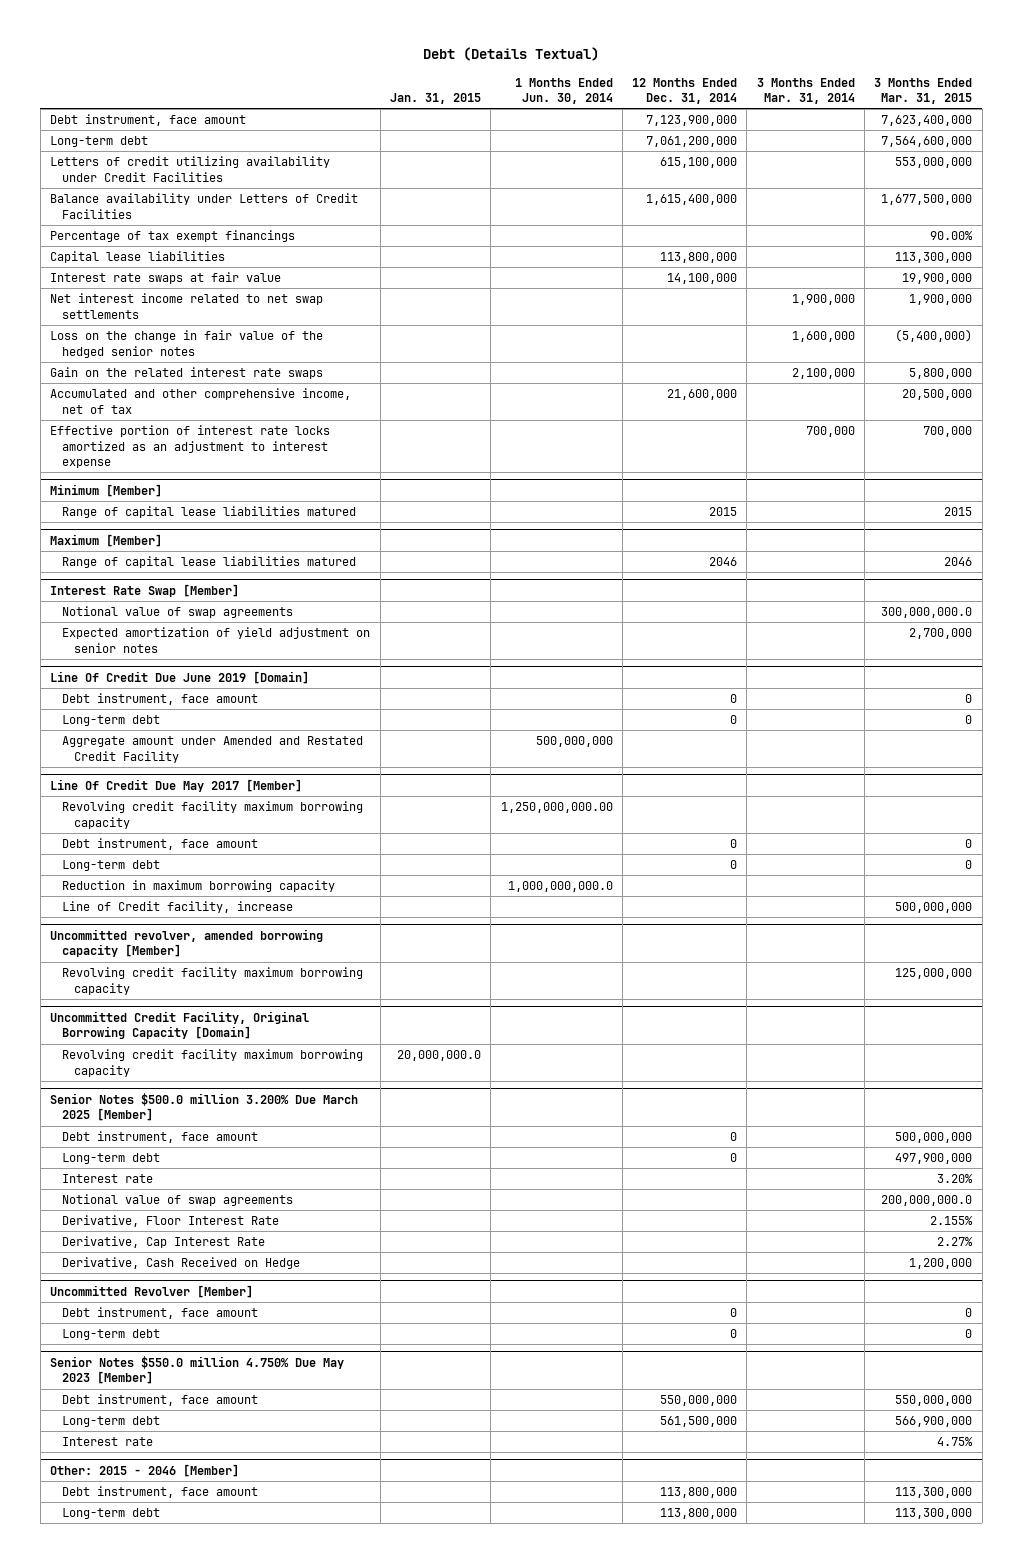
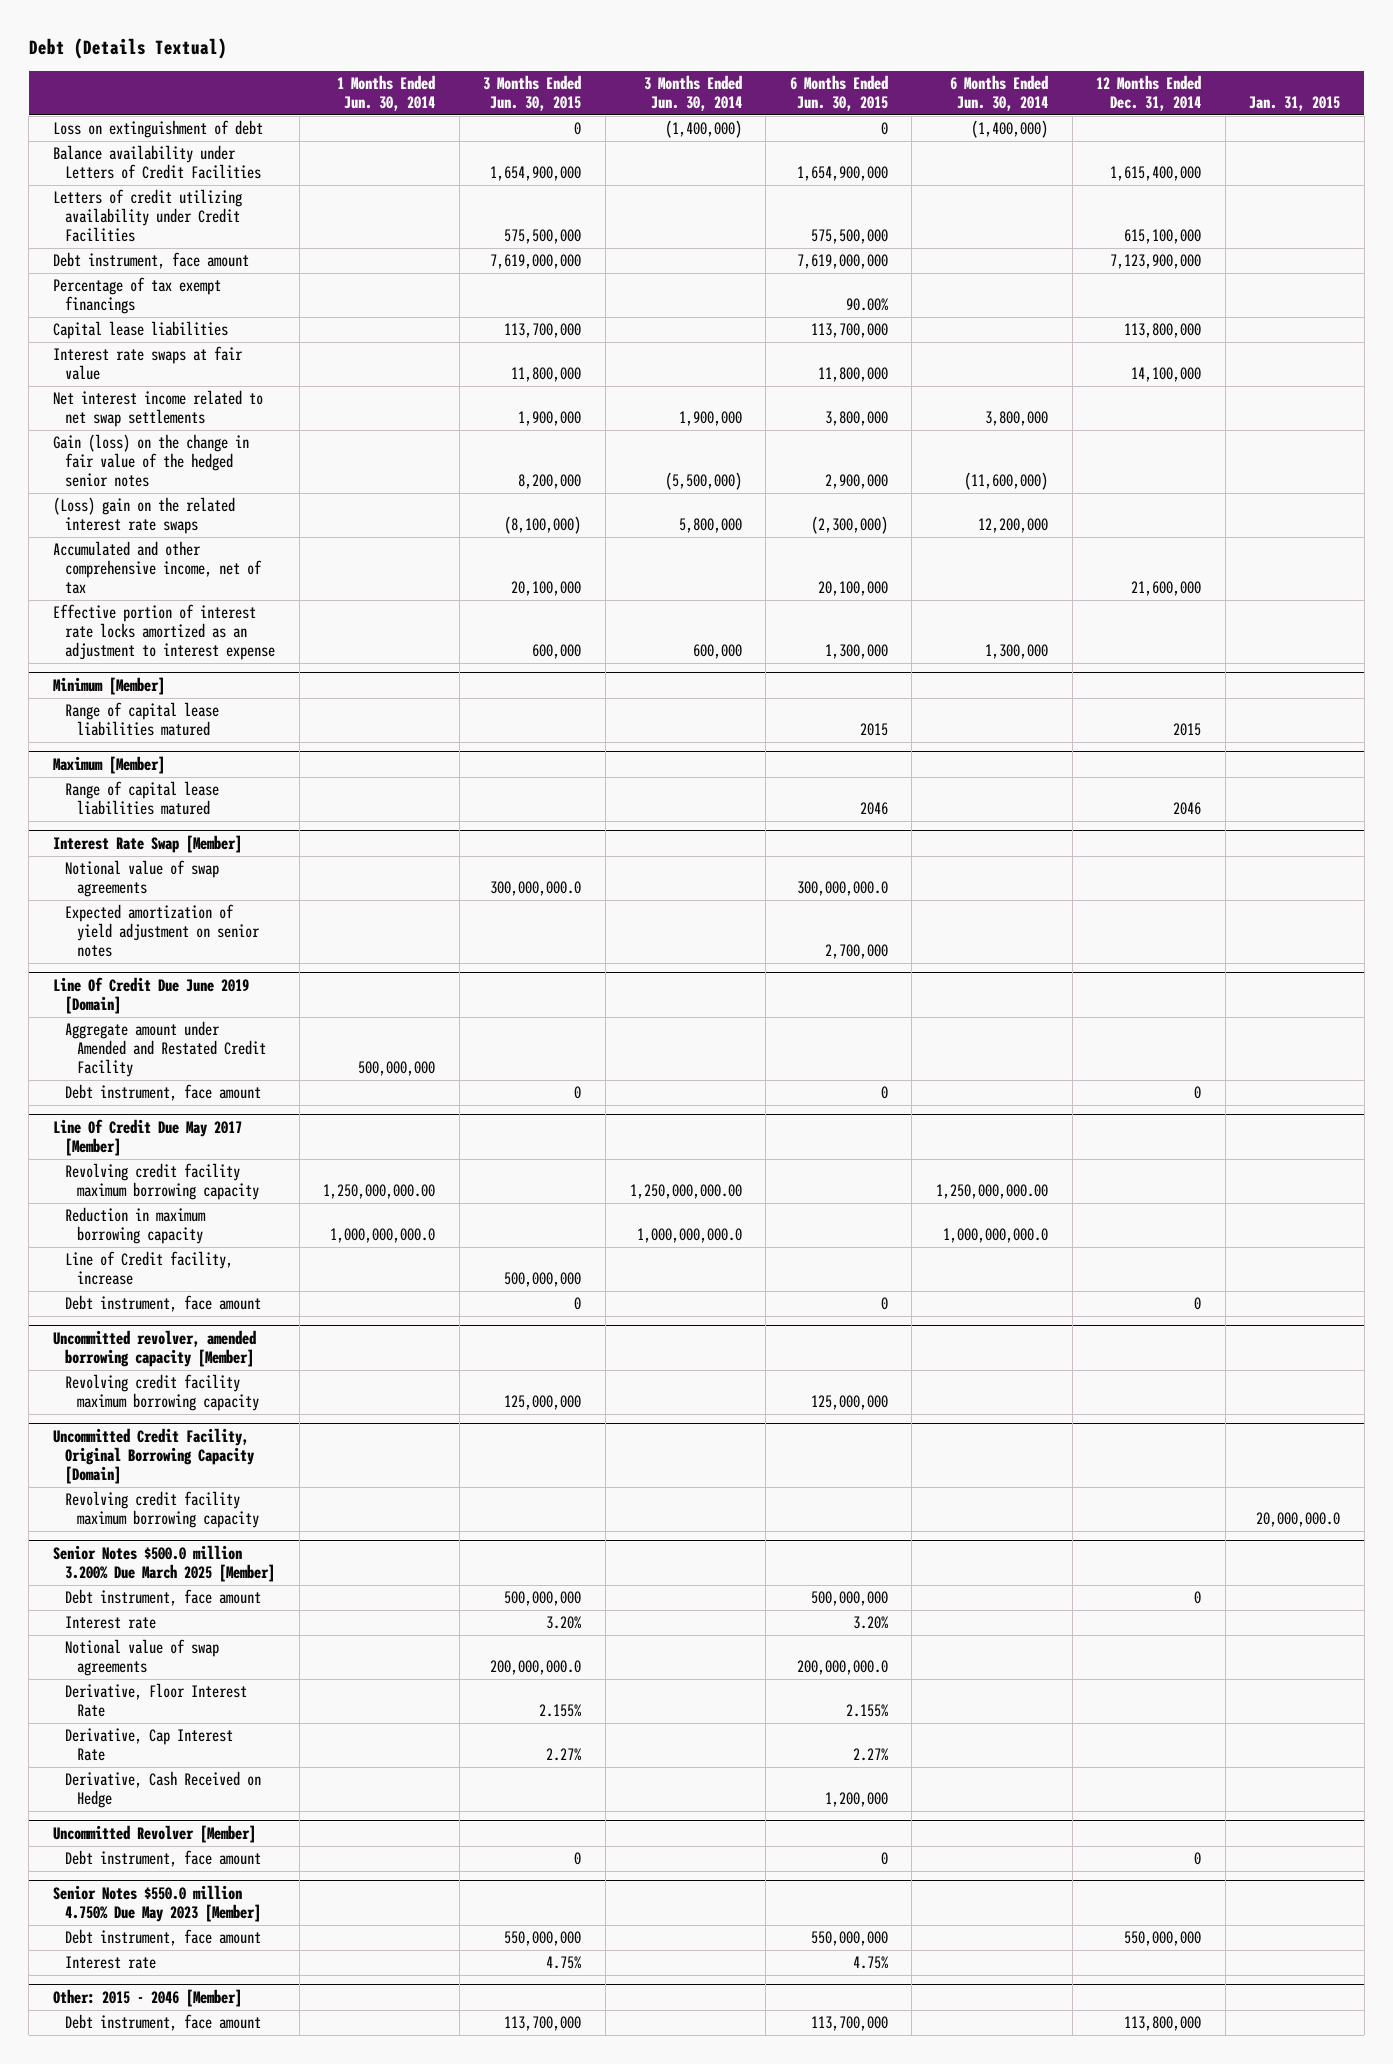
[756,77,855,105] 3 Months Ended Mar. 31, 2014 -> none
[874,77,973,105] 3 Months Ended Mar. 31, 2015 -> none
none -> [483,74,582,112] 3 Months Ended Jun. 30, 2015
none -> [643,74,742,112] 3 Months Ended Jun. 30, 2014
none -> [789,74,888,112] 6 Months Ended Jun. 30, 2015
none -> [949,74,1048,112] 6 Months Ended Jun. 30, 2014
[50,136,149,148] Long-term debt -> none
none -> [53,120,264,139] Loss on extinguishment of debt
[50,156,331,182] Letters of credit utilizing availability under Credit Facilities -> [53,189,243,243] Letters of credit utilizing availability under Credit Facilities
[50,114,247,127] Debt instrument, face amount -> [53,252,250,270] Debt instrument, face amount
[50,330,324,358] Loss on the change in fair value of the hedged senior notes -> [53,434,250,488] Gain (loss) on the change in fair value of the hedged senior notes
[50,367,324,380] Gain on the related interest rate swaps -> [53,497,236,535] (Loss) gain on the related interest rate swaps
[62,715,161,727] Long-term debt -> none
[62,693,259,706] Debt instrument, face amount -> [65,1084,262,1102] Debt instrument, face amount
[62,860,161,872] Long-term debt -> none
[62,838,259,851] Debt instrument, face amount -> [65,1295,262,1313] Debt instrument, face amount
[62,1153,161,1165] Long-term debt -> none
[62,1329,161,1341] Long-term debt -> none
[62,1416,161,1428] Long-term debt -> none
[62,1508,161,1520] Long-term debt -> none

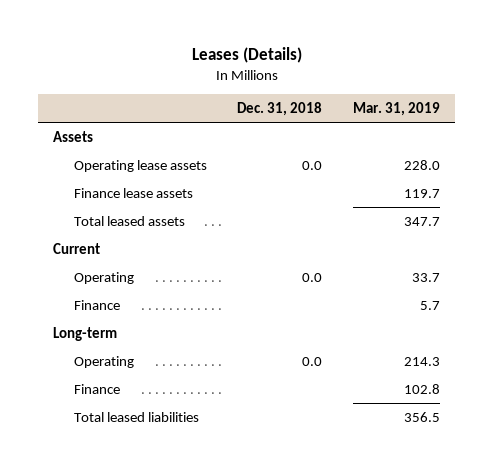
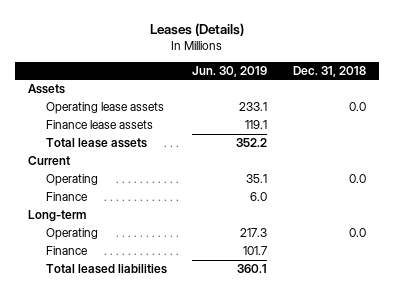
[352,101,440,116] Mar. 31, 2019 -> none
none -> [192,65,268,77] Jun. 30, 2019
[73,215,185,226] Total leased assets -> [45,138,147,149] Total lease assets

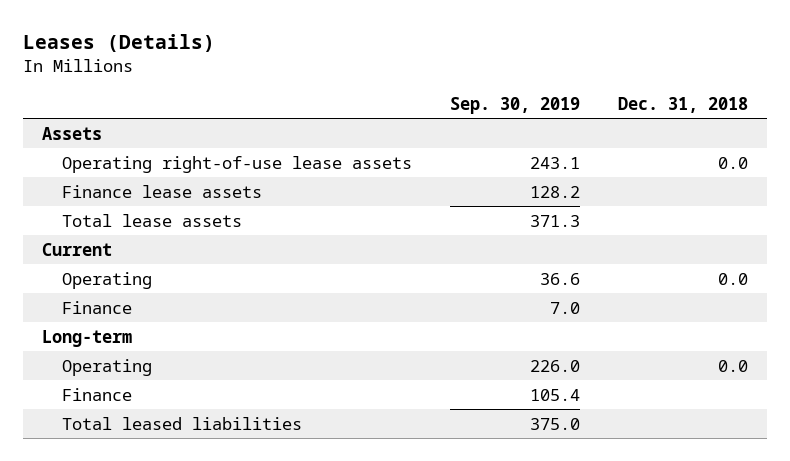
[192,65,268,77] Jun. 30, 2019 -> none
none -> [450,96,581,114] Sep. 30, 2019
[45,102,164,115] Operating lease assets -> [62,155,413,173] Operating right-of-use lease assets

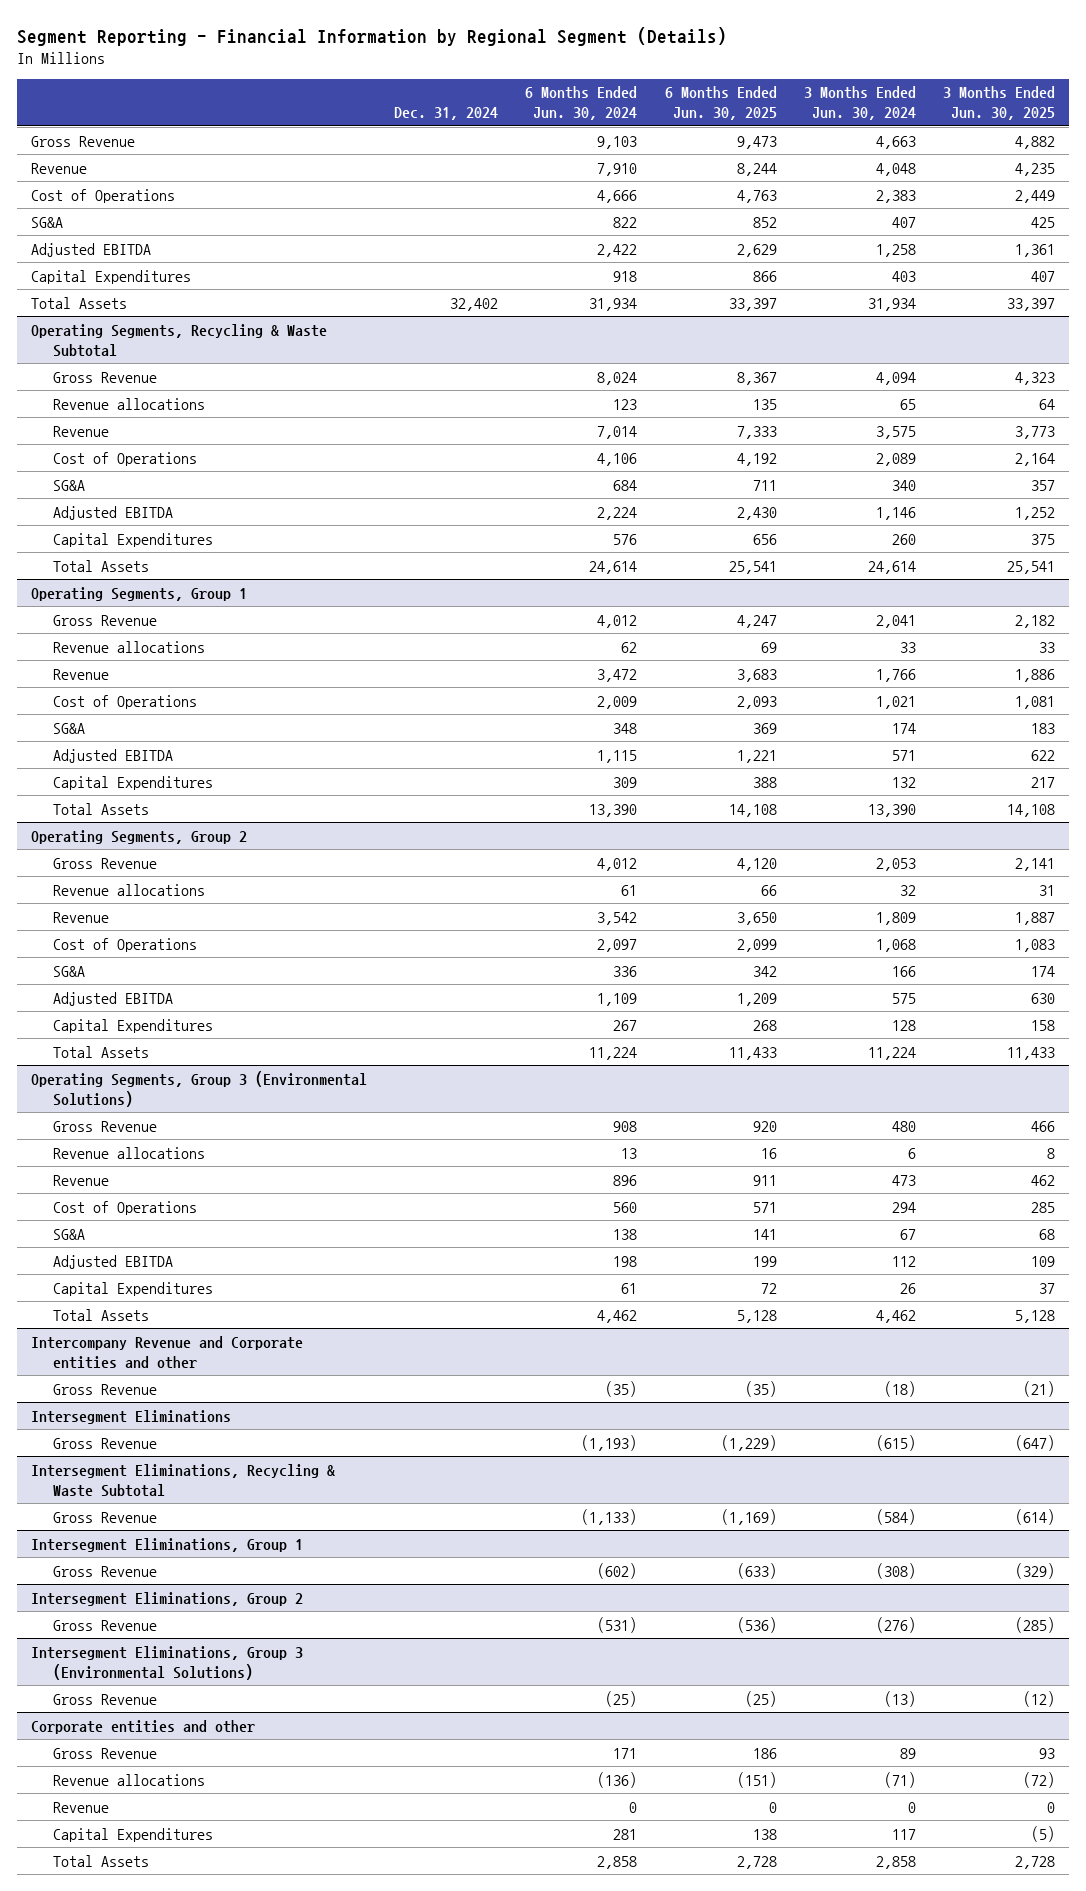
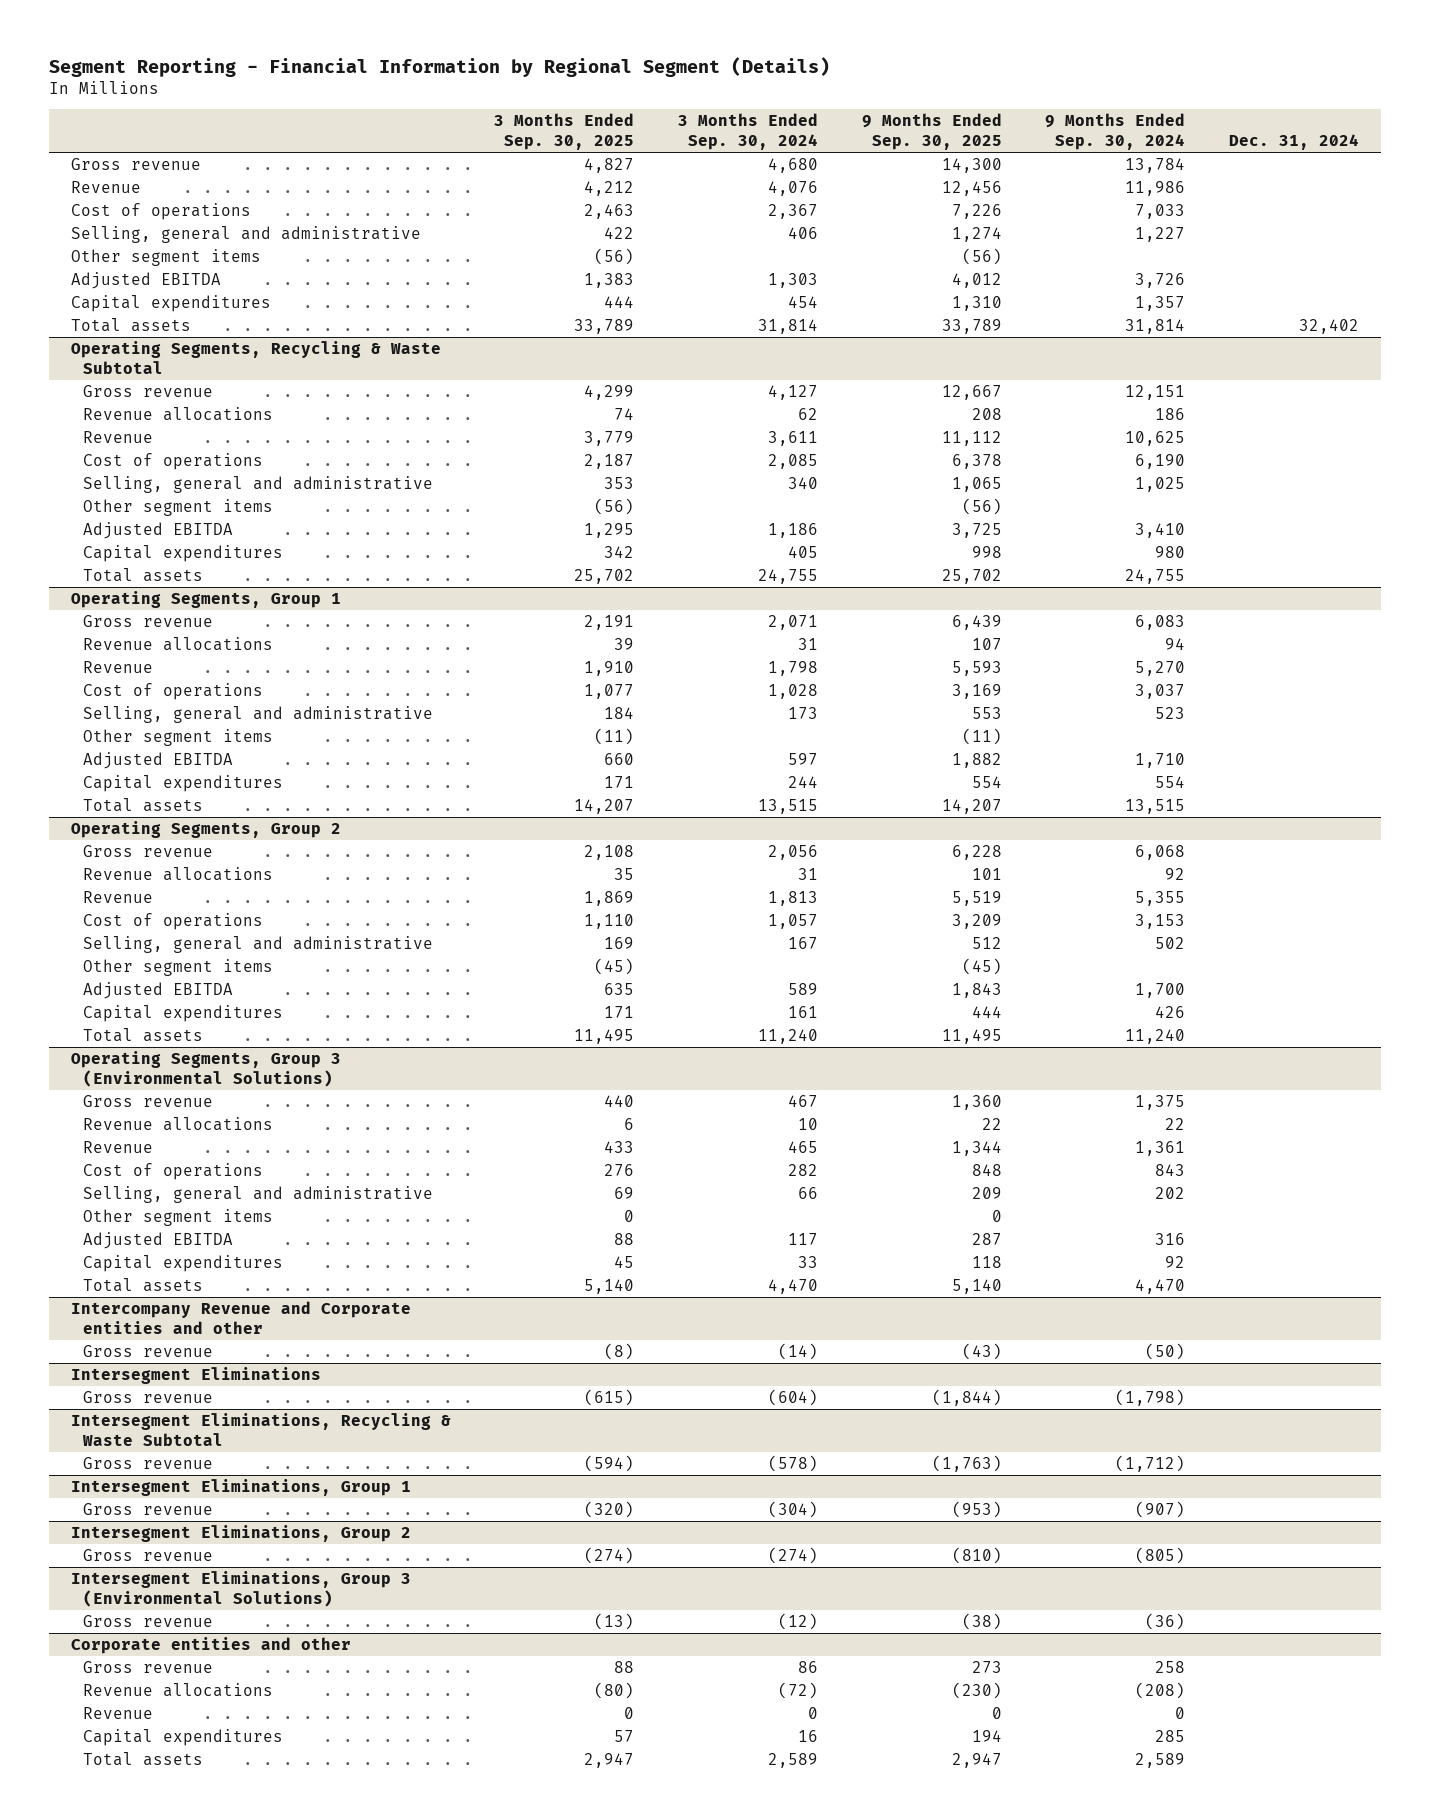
[525,86,638,121] 6 Months Ended Jun. 30, 2024 -> none
[664,86,777,121] 6 Months Ended Jun. 30, 2025 -> none
[804,86,917,121] 3 Months Ended Jun. 30, 2024 -> none
[943,86,1056,121] 3 Months Ended Jun. 30, 2025 -> none
none -> [494,113,635,150] 3 Months Ended Sep. 30, 2025
none -> [678,113,819,150] 3 Months Ended Sep. 30, 2024
none -> [861,113,1002,150] 9 Months Ended Sep. 30, 2025
none -> [1045,113,1186,150] 9 Months Ended Sep. 30, 2024
[30,135,135,147] Gross Revenue -> [70,158,201,171] Gross revenue
[30,188,175,203] Cost of Operations -> [70,203,251,221] Cost of operations
[30,216,63,228] SG&A -> [70,226,421,244] Selling, general and administrative
none -> [70,249,261,267] Other segment items
[30,269,191,284] Capital Expenditures -> [70,295,271,313] Capital expenditures
[30,296,127,309] Total Assets -> [70,318,191,333] Total assets
[52,371,157,383] Gross Revenue -> [82,385,213,398] Gross revenue
[52,451,197,466] Cost of Operations -> [82,453,263,471] Cost of operations
[52,479,85,491] SG&A -> [82,476,433,494] Selling, general and administrative
none -> [82,499,273,517] Other segment items
[52,532,213,547] Capital Expenditures -> [82,545,283,563] Capital expenditures
[52,559,149,572] Total Assets -> [82,568,203,583] Total assets
[52,614,157,626] Gross Revenue -> [82,615,213,628] Gross revenue
[52,694,197,709] Cost of Operations -> [82,683,263,701] Cost of operations
[52,722,85,734] SG&A -> [82,706,433,724] Selling, general and administrative
none -> [82,729,273,747] Other segment items
[52,775,213,790] Capital Expenditures -> [82,775,283,793] Capital expenditures
[52,802,149,815] Total Assets -> [82,798,203,813] Total assets
[52,857,157,869] Gross Revenue -> [82,845,213,858] Gross revenue
[52,937,197,952] Cost of Operations -> [82,913,263,931] Cost of operations
[52,965,85,977] SG&A -> [82,936,433,954] Selling, general and administrative
none -> [82,959,273,977] Other segment items
[52,1018,213,1033] Capital Expenditures -> [82,1005,283,1023] Capital expenditures
[52,1045,149,1058] Total Assets -> [82,1028,203,1043] Total assets
[52,1120,157,1132] Gross Revenue -> [82,1095,213,1108] Gross revenue
[52,1200,197,1215] Cost of Operations -> [82,1163,263,1181] Cost of operations
[52,1228,85,1240] SG&A -> [82,1186,433,1204] Selling, general and administrative
none -> [82,1209,273,1227] Other segment items
[52,1281,213,1296] Capital Expenditures -> [82,1255,283,1273] Capital expenditures
[52,1308,149,1321] Total Assets -> [82,1278,203,1293] Total assets
[52,1383,157,1395] Gross Revenue -> [82,1345,213,1358] Gross revenue
[52,1437,157,1449] Gross Revenue -> [82,1391,213,1404] Gross revenue
[52,1511,157,1523] Gross Revenue -> [82,1457,213,1470] Gross revenue
[52,1565,157,1577] Gross Revenue -> [82,1503,213,1516] Gross revenue
[52,1619,157,1631] Gross Revenue -> [82,1549,213,1562] Gross revenue
[52,1693,157,1705] Gross Revenue -> [82,1615,213,1628] Gross revenue
[52,1747,157,1759] Gross Revenue -> [82,1661,213,1674] Gross revenue
[52,1827,213,1842] Capital Expenditures -> [82,1729,283,1747] Capital expenditures
[52,1854,149,1867] Total Assets -> [82,1752,203,1767] Total assets

